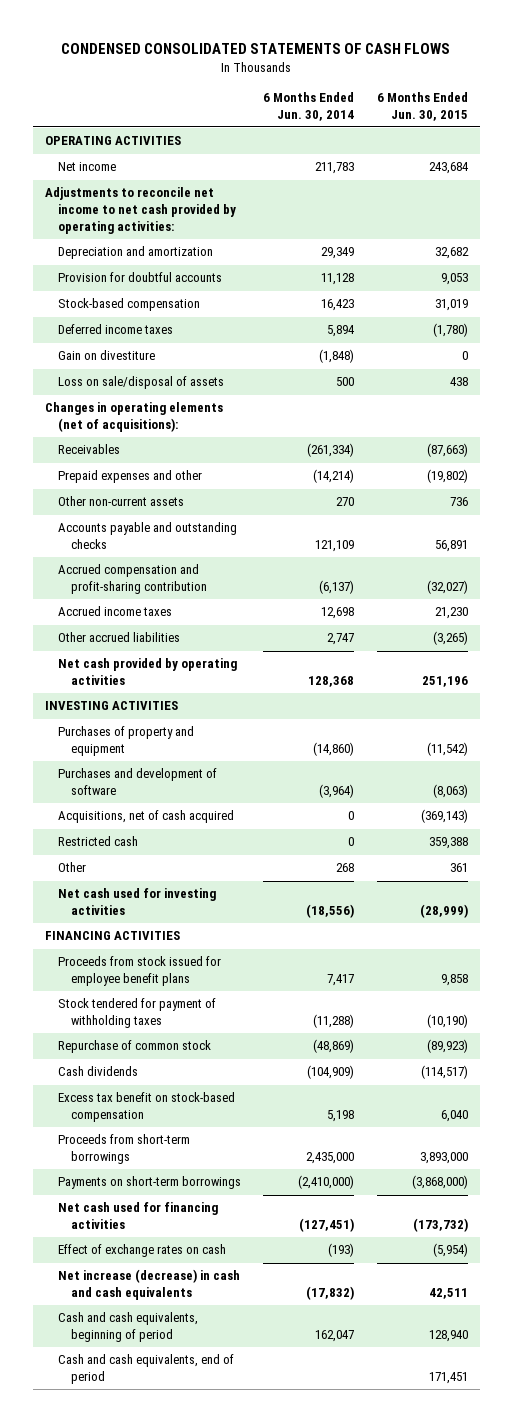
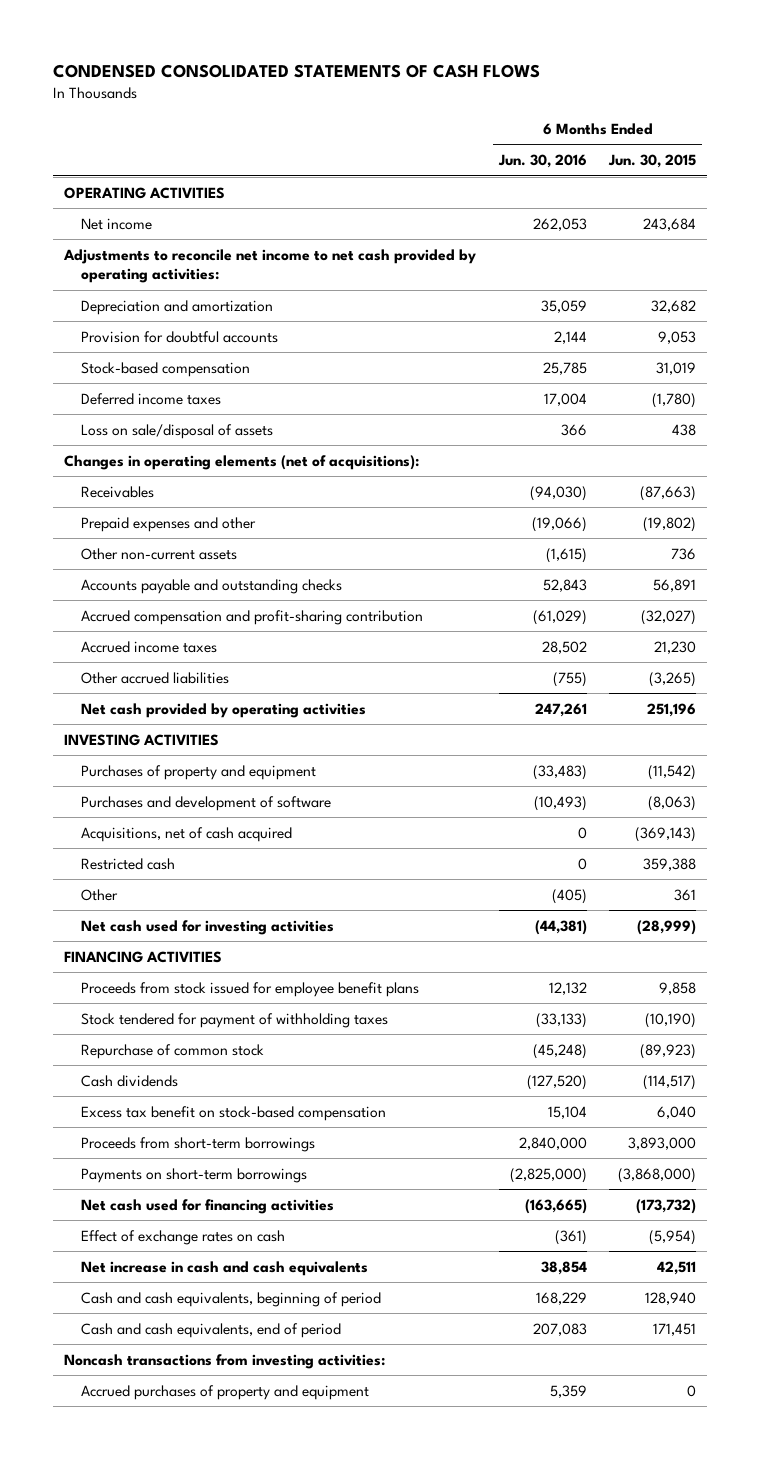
[263,92,355,121] 6 Months Ended Jun. 30, 2014 -> none
none -> [497,154,587,169] Jun. 30, 2016
[57,350,155,361] Gain on divestiture -> none
[57,1269,240,1301] Net increase (decrease) in cash and cash equivalents -> [80,1260,368,1276] Net increase in cash and cash equivalents
none -> [64,1353,386,1369] Noncash transactions from investing activities:
none -> [80,1384,369,1400] Accrued purchases of property and equipment

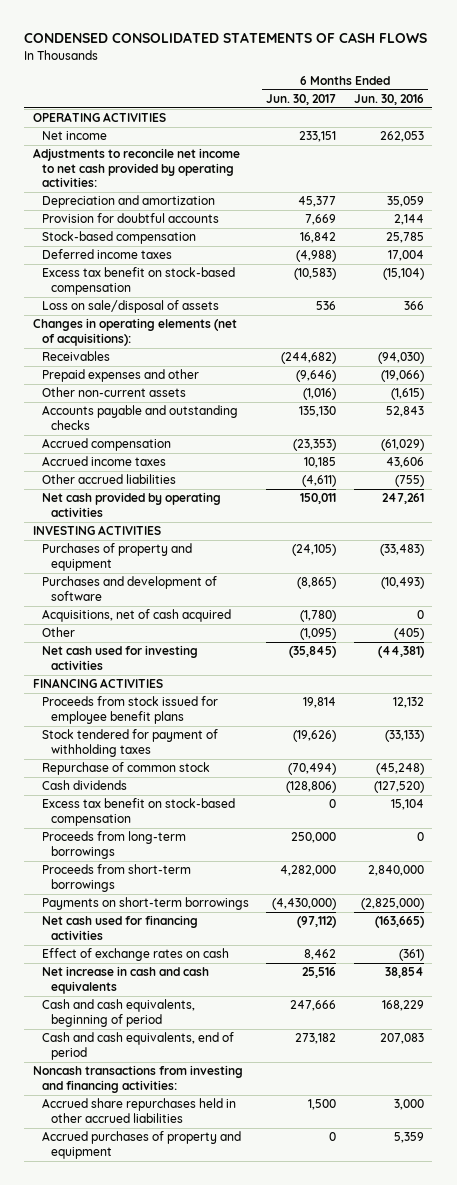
[608,154,697,169] Jun. 30, 2015 -> none
none -> [266,94,337,106] Jun. 30, 2017
none -> [41,267,235,295] Excess tax benefit on stock-based compensation
[80,609,423,625] Accrued compensation and profit-sharing contribution -> [41,438,171,452] Accrued compensation
[541,640,587,654] 28,502 -> [385,457,424,469] 43,606
[80,857,175,870] Restricted cash -> none
none -> [41,831,186,859] Proceeds from long-term borrowings
[64,1353,386,1369] Noncash transactions from investing activities: -> [32,1065,243,1093] Noncash transactions from investing and financing activities:
none -> [41,1098,236,1123] Accrued share repurchases held in other accrued liabilities

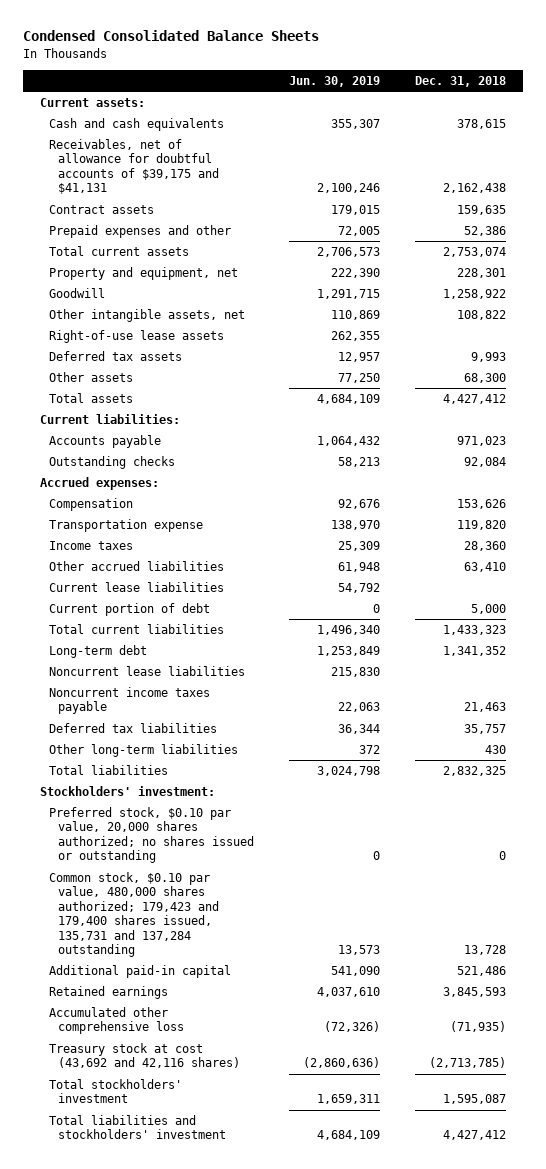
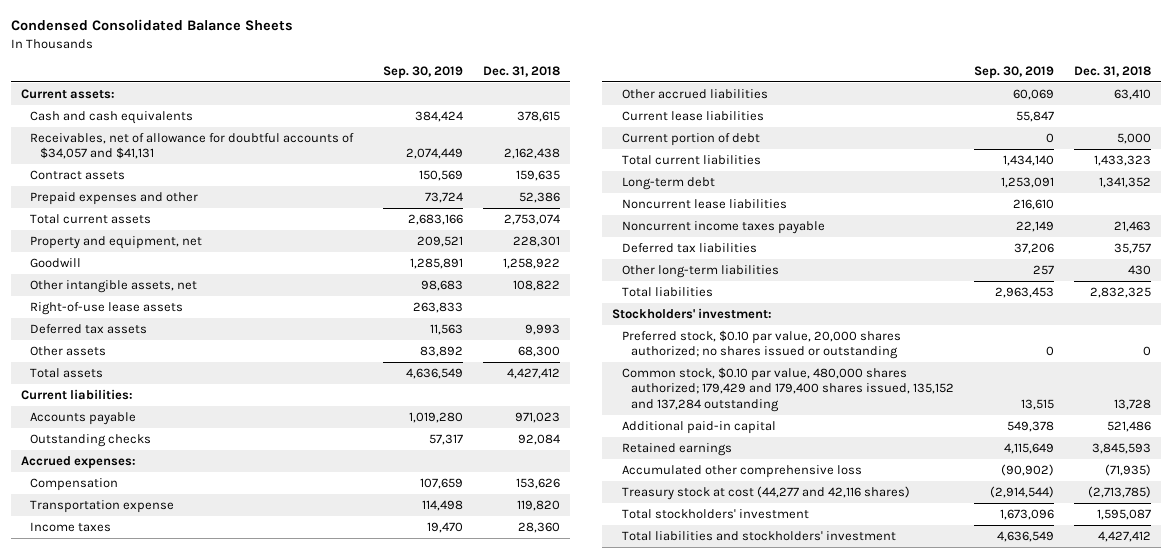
[288,75,380,87] Jun. 30, 2019 -> none
none -> [383,66,464,80] Sep. 30, 2019
[48,139,219,195] Receivables, net of allowance for doubtful accounts of $39,175 and $41,131 -> [30,132,355,160] Receivables, net of allowance for doubtful accounts of $34,057 and $41,131
[48,872,219,958] Common stock, $0.10 par value, 480,000 shares authorized; 179,423 and 179,400 shares issued, 135,731 and 137,284 outstanding -> [621,366,955,413] Common stock, $0.10 par value, 480,000 shares authorized; 179,429 and 179,400 shares issued, 135,152 and 137,284 outstanding
[48,1043,240,1069] Treasury stock at cost (43,692 and 42,116 shares) -> [621,485,910,500] Treasury stock at cost (44,277 and 42,116 shares)

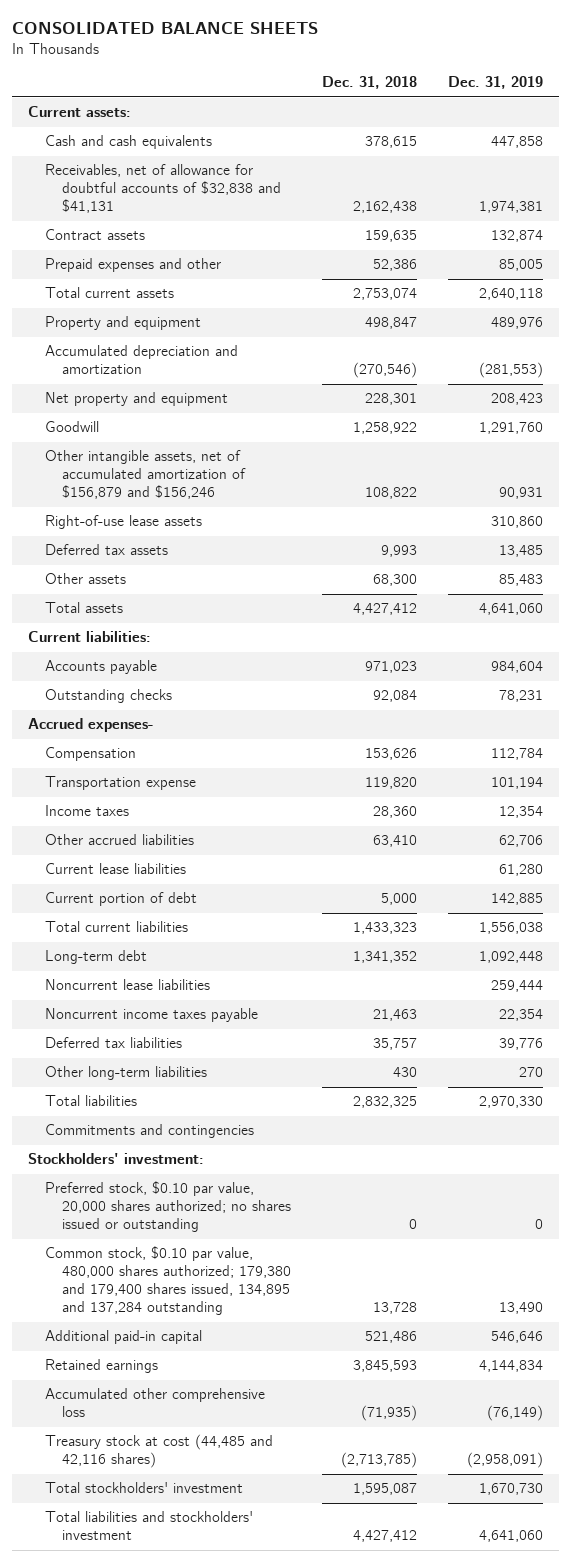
[10,19,293,32] Condensed Consolidated Balance Sheets -> [12,22,319,35] CONSOLIDATED BALANCE SHEETS
[383,66,464,80] Sep. 30, 2019 -> none
none -> [448,76,544,90] Dec. 31, 2019
[30,132,355,160] Receivables, net of allowance for doubtful accounts of $34,057 and $41,131 -> [45,164,282,214] Receivables, net of allowance for doubtful accounts of $32,838 and $41,131
none -> [45,316,202,331] Property and equipment
none -> [45,345,239,375] Accumulated depreciation and amortization
[30,235,203,249] Property and equipment, net -> [45,392,229,407] Net property and equipment
[30,279,198,293] Other intangible assets, net -> [45,450,247,500] Other intangible assets, net of accumulated amortization of $156,879 and $156,246
[20,455,136,469] Accrued expenses: -> [27,718,154,733] Accrued expenses-
none -> [45,1124,255,1139] Commitments and contingencies
[621,366,955,413] Common stock, $0.10 par value, 480,000 shares authorized; 179,429 and 179,400 shares issued, 135,152 and 137,284 outstanding -> [45,1246,292,1316] Common stock, $0.10 par value, 480,000 shares authorized; 179,380 and 179,400 shares issued, 134,895 and 137,284 outstanding
[621,485,910,500] Treasury stock at cost (44,277 and 42,116 shares) -> [45,1434,274,1469] Treasury stock at cost (44,485 and 42,116 shares)

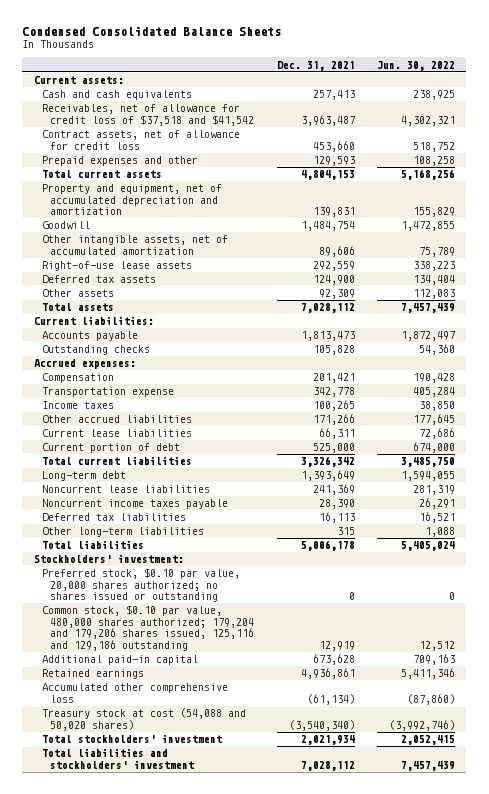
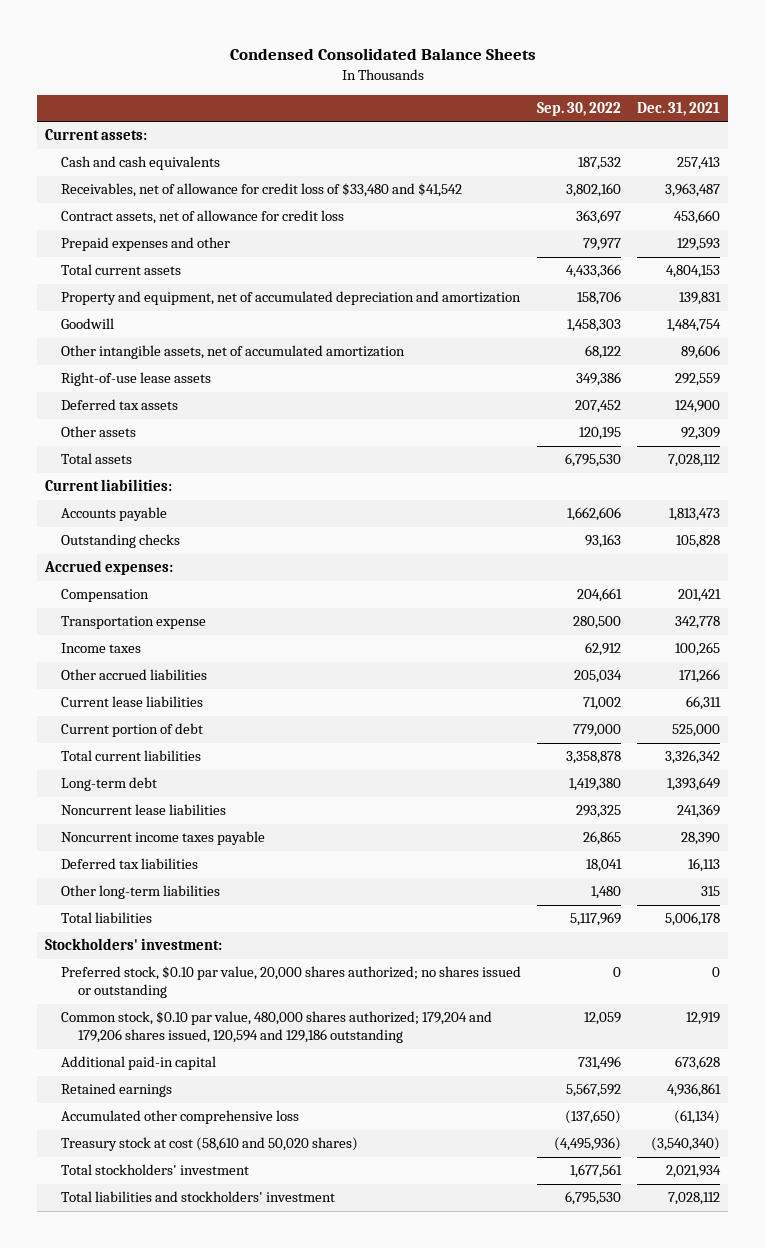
[377,60,456,71] Jun. 30, 2022 -> none
none -> [537,101,622,116] Sep. 30, 2022
[41,104,255,126] Receivables, net of allowance for credit loss of $37,518 and $41,542 -> [61,183,463,198] Receivables, net of allowance for credit loss of $33,480 and $41,542
[41,605,255,651] Common stock, $0.10 par value, 480,000 shares authorized; 179,204 and 179,206 shares issued, 125,116 and 129,186 outstanding -> [61,1011,493,1044] Common stock, $0.10 par value, 480,000 shares authorized; 179,204 and 179,206 shares issued, 120,594 and 129,186 outstanding
[41,708,246,731] Treasury stock at cost (54,088 and 50,020 shares) -> [61,1137,359,1152] Treasury stock at cost (58,610 and 50,020 shares)

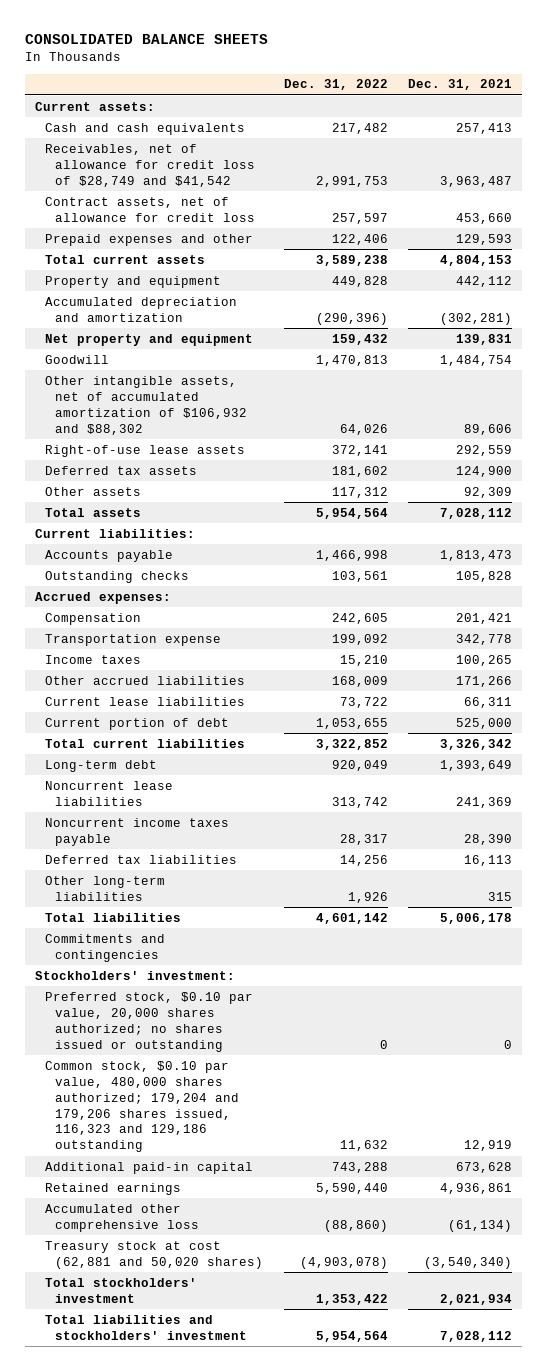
[229,47,536,60] Condensed Consolidated Balance Sheets -> [25,34,269,45] CONSOLIDATED BALANCE SHEETS
[537,101,622,116] Sep. 30, 2022 -> none
none -> [283,79,388,91] Dec. 31, 2022
[61,183,463,198] Receivables, net of allowance for credit loss of $33,480 and $41,542 -> [45,143,256,187] Receivables, net of allowance for credit loss of $28,749 and $41,542
none -> [45,275,222,288] Property and equipment
none -> [45,296,238,322] Accumulated depreciation and amortization
[61,291,522,306] Property and equipment, net of accumulated depreciation and amortization -> [45,333,254,346] Net property and equipment
[61,345,406,360] Other intangible assets, net of accumulated amortization -> [45,375,248,435] Other intangible assets, net of accumulated amortization of $106,932 and $88,302
none -> [45,933,166,962] Commitments and contingencies
[61,1011,493,1044] Common stock, $0.10 par value, 480,000 shares authorized; 179,204 and 179,206 shares issued, 120,594 and 129,186 outstanding -> [45,1060,240,1153] Common stock, $0.10 par value, 480,000 shares authorized; 179,204 and 179,206 shares issued, 116,323 and 129,186 outstanding
[61,1137,359,1152] Treasury stock at cost (58,610 and 50,020 shares) -> [45,1240,264,1269] Treasury stock at cost (62,881 and 50,020 shares)

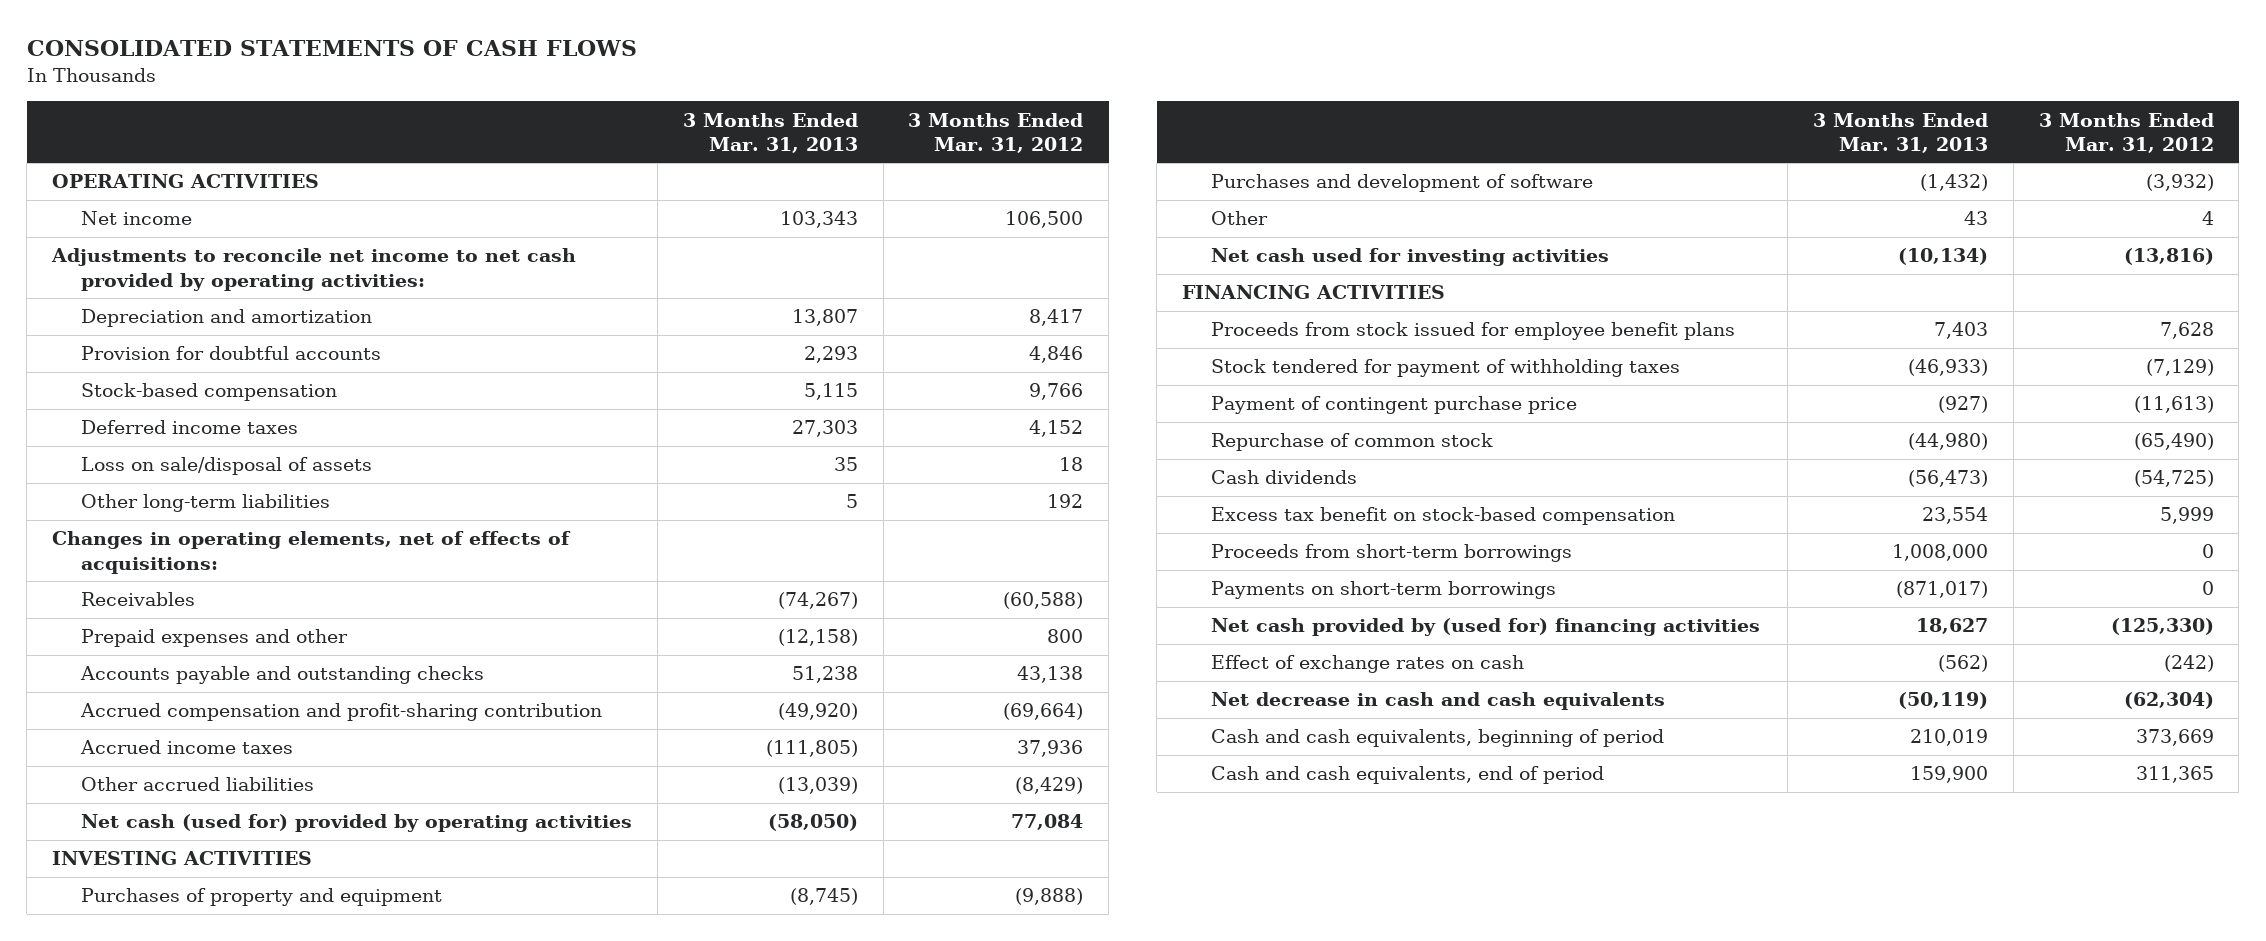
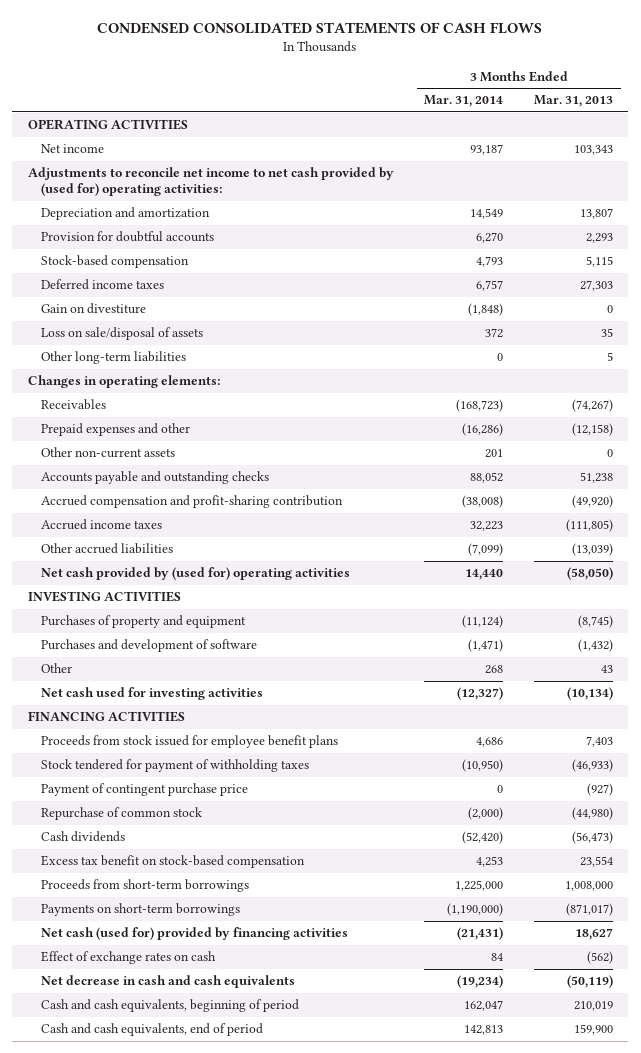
[26,40,637,57] CONSOLIDATED STATEMENTS OF CASH FLOWS -> [97,22,543,35] CONDENSED CONSOLIDATED STATEMENTS OF CASH FLOWS
[908,112,1084,153] 3 Months Ended Mar. 31, 2012 -> none
none -> [424,95,504,108] Mar. 31, 2014
[50,248,576,291] Adjustments to reconcile net income to net cash provided by operating activities: -> [27,167,394,197] Adjustments to reconcile net income to net cash provided by (used for) operating activities:
none -> [41,303,147,315] Gain on divestiture
[51,531,571,574] Changes in operating elements, net of effects of acquisitions: -> [27,375,220,389] Changes in operating elements:
none -> [41,447,176,459] Other non-current assets
[81,814,633,833] Net cash (used for) provided by operating activities -> [41,567,351,581] Net cash provided by (used for) operating activities
[1211,618,1761,637] Net cash provided by (used for) financing activities -> [41,927,349,941] Net cash (used for) provided by financing activities

